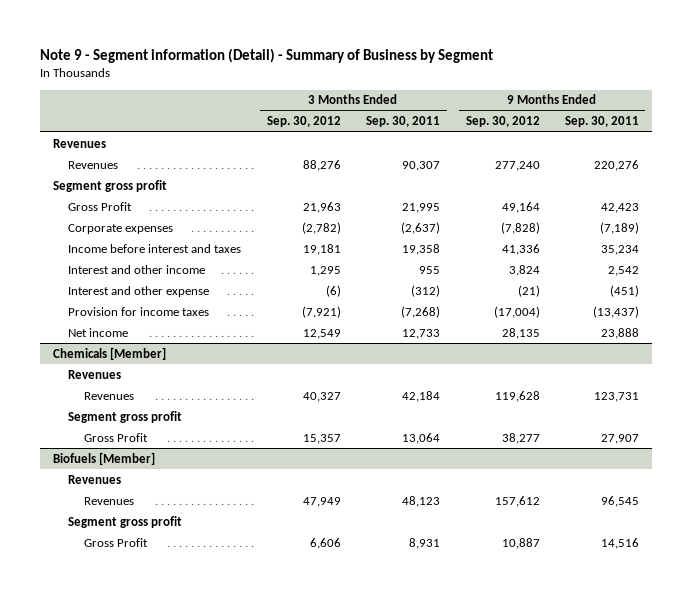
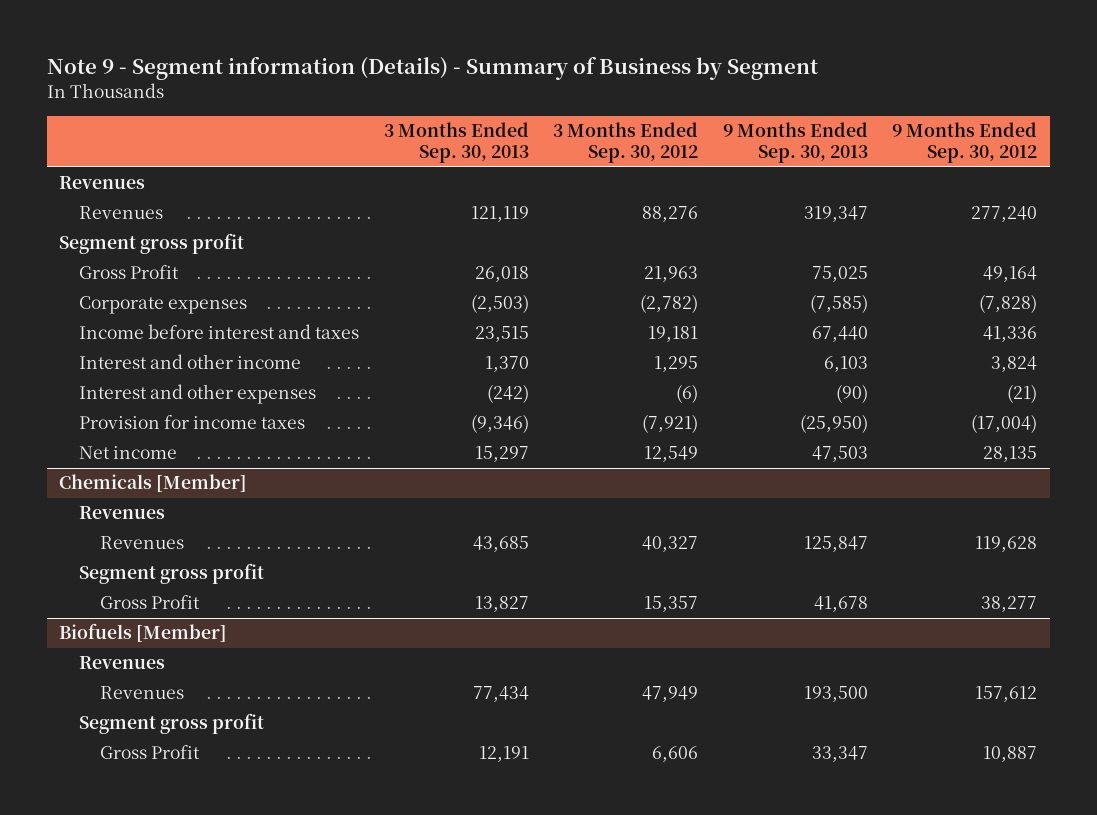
[40,47,494,63] Note 9 - Segment information (Detail) - Summary of Business by Segment -> [46,57,818,81] Note 9 - Segment information (Details) - Summary of Business by Segment
[366,116,441,128] Sep. 30, 2011 -> none
[565,116,640,128] Sep. 30, 2011 -> none
none -> [383,122,529,164] 3 Months Ended Sep. 30, 2013
none -> [722,122,868,164] 9 Months Ended Sep. 30, 2013
[68,285,210,297] Interest and other expense -> [79,384,317,405] Interest and other expenses

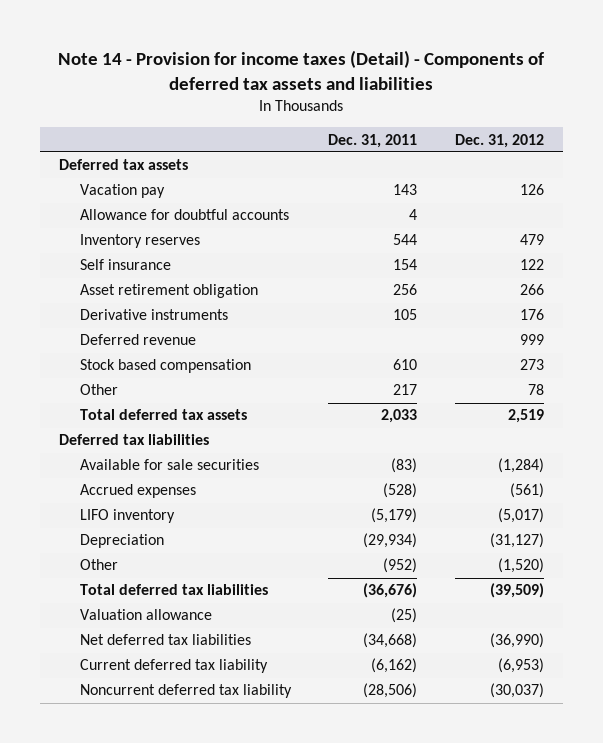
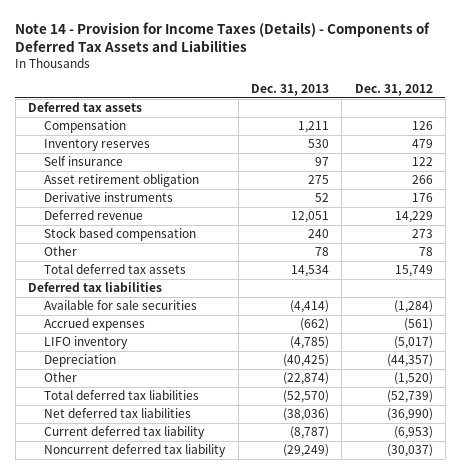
[58,50,545,90] Note 14 - Provision for income taxes (Detail) - Components of deferred tax assets and liabilities -> [15,21,431,53] Note 14 - Provision for Income Taxes (Details) - Components of Deferred Tax Assets and Liabilities
[328,133,418,148] Dec. 31, 2011 -> none
none -> [250,84,329,97] Dec. 31, 2013
[79,209,289,221] Allowance for doubtful accounts -> none
[79,184,165,199] Vacation pay -> [44,120,127,134] Compensation
[519,334,544,346] 999 -> [394,211,433,224] 14,229
[507,409,544,424] 2,519 -> [394,265,433,278] 15,749
[489,533,544,549] (31,127) -> [386,354,433,368] (44,357)
[79,609,212,621] Valuation allowance -> none
[489,583,544,599] (39,509) -> [386,390,433,404] (52,739)

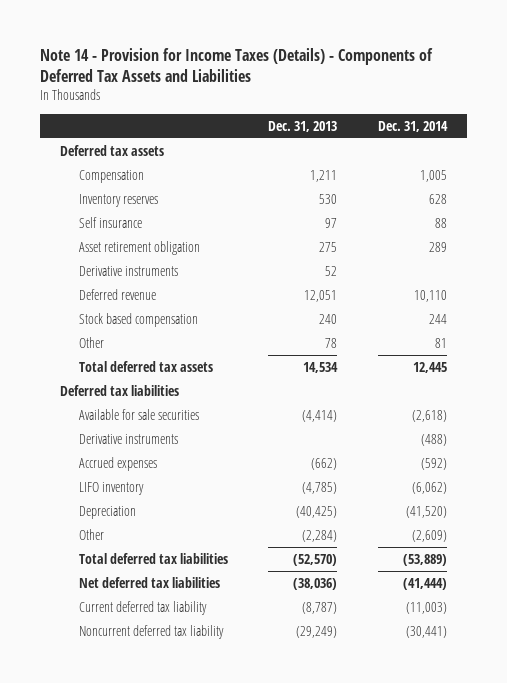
[354,84,433,97] Dec. 31, 2012 -> none
none -> [378,120,449,132] Dec. 31, 2014
none -> [78,433,178,444] Derivative instruments
[282,372,329,386] (22,874) -> [302,529,338,542] (2,284)

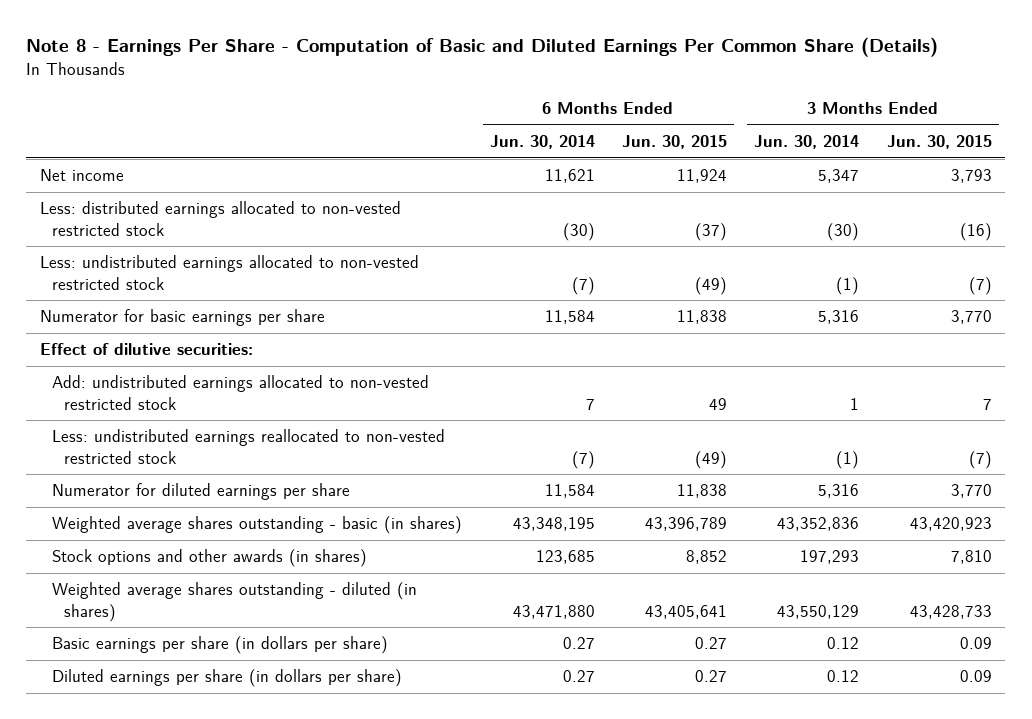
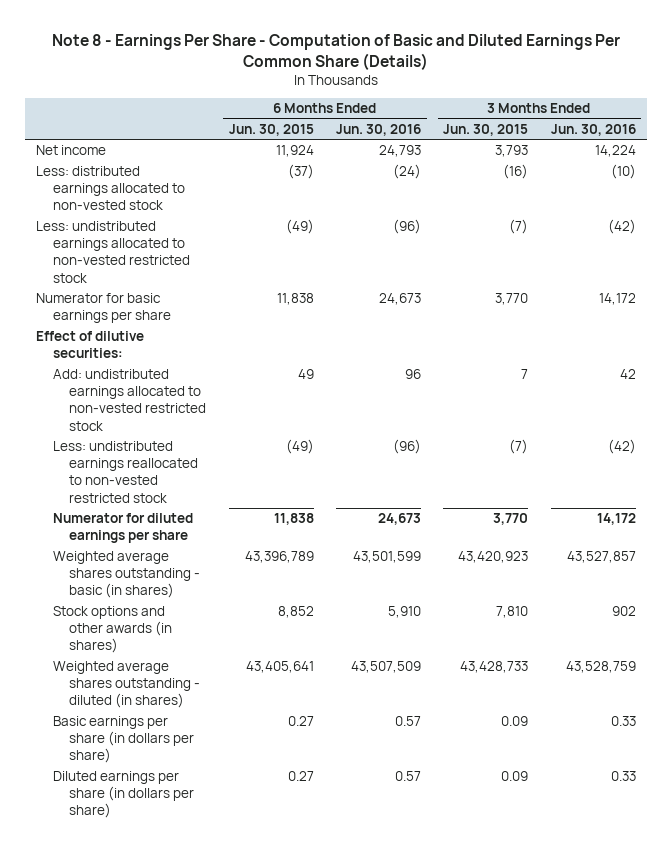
[489,135,595,150] Jun. 30, 2014 -> none
[754,135,860,150] Jun. 30, 2014 -> none
none -> [335,123,421,136] Jun. 30, 2016
none -> [550,123,636,136] Jun. 30, 2016
[40,201,402,236] Less: distributed earnings allocated to non-vested restricted stock -> [36,166,185,211] Less: distributed earnings allocated to non-vested stock

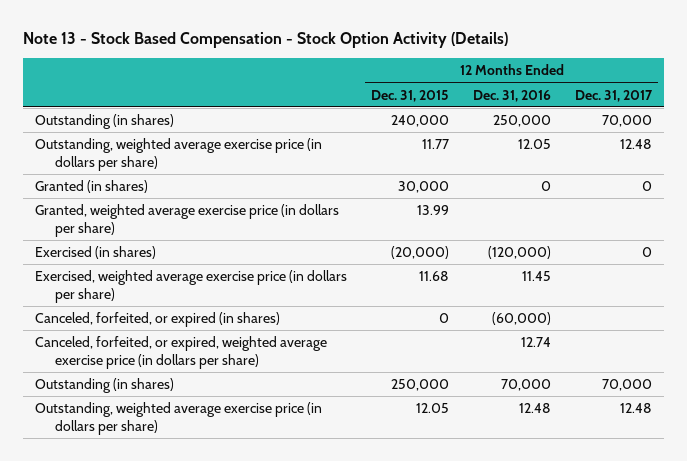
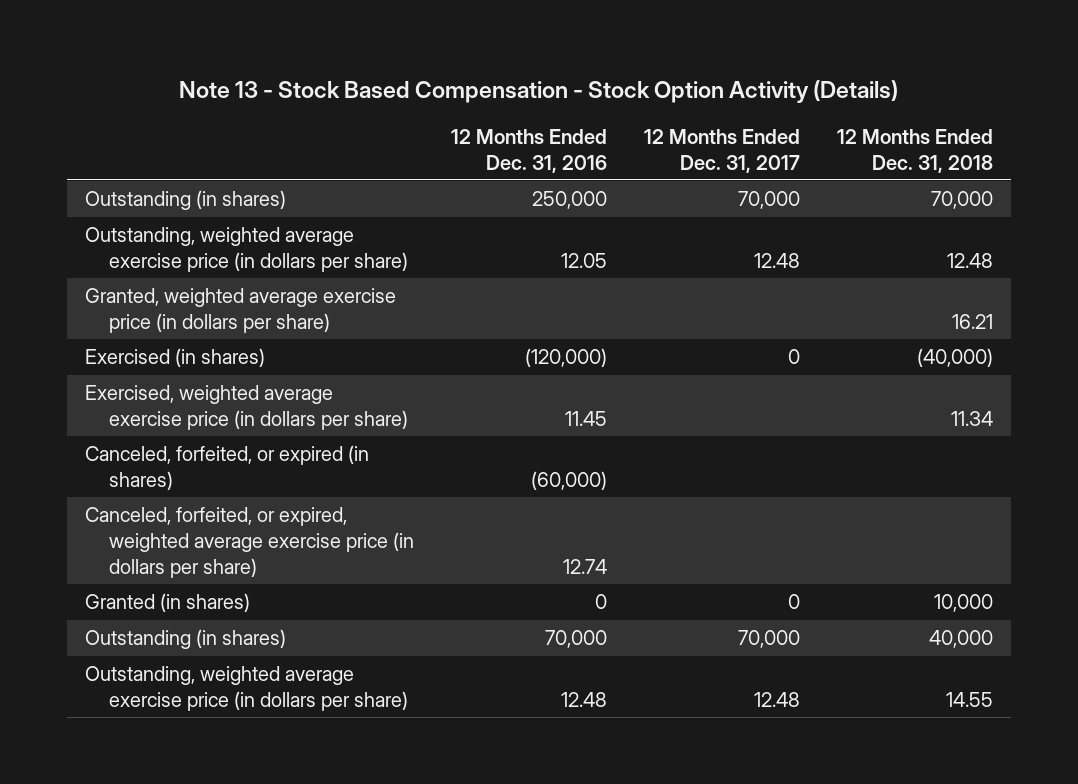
[370,89,449,102] Dec. 31, 2015 -> none
none -> [836,128,993,173] 12 Months Ended Dec. 31, 2018
[34,180,148,194] Granted (in shares) -> [85,593,251,613] Granted (in shares)

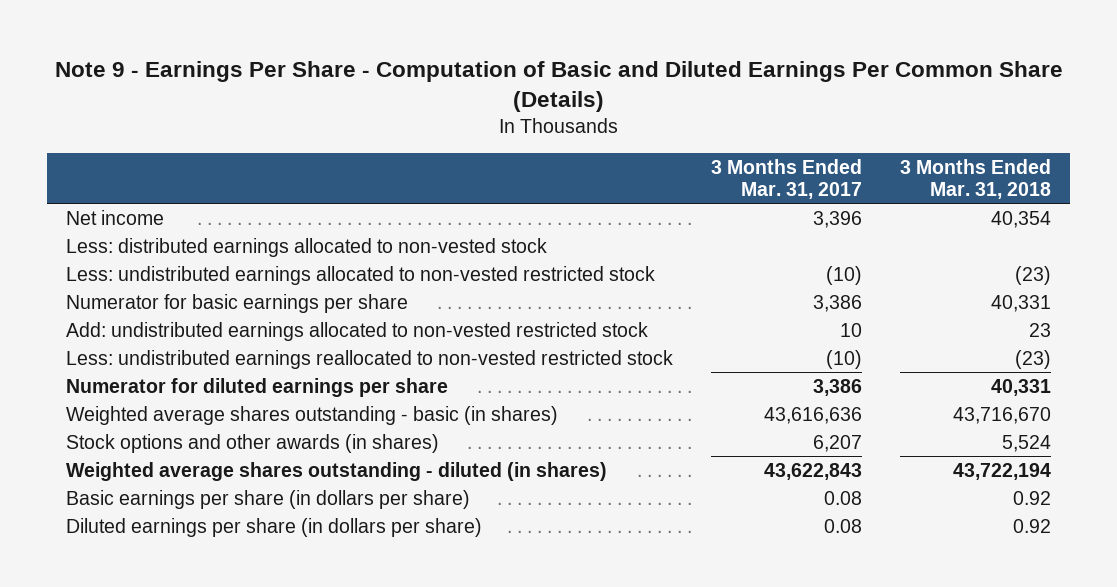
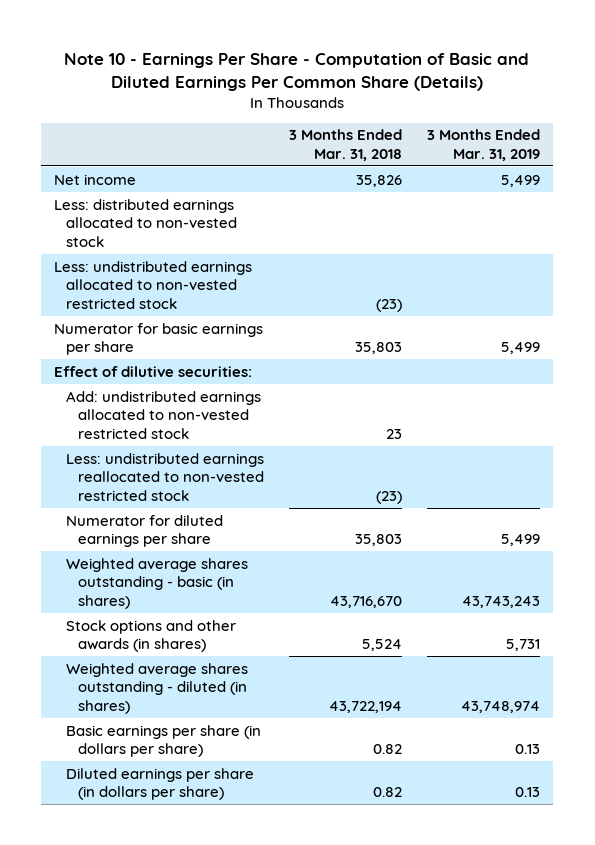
[54,60,1063,113] Note 9 - Earnings Per Share - Computation of Basic and Diluted Earnings Per Common Share (Details) -> [64,52,530,91] Note 10 - Earnings Per Share - Computation of Basic and Diluted Earnings Per Common Share (Details)
[711,158,863,200] 3 Months Ended Mar. 31, 2017 -> none
none -> [427,129,541,161] 3 Months Ended Mar. 31, 2019
[991,210,1052,228] 40,354 -> [356,174,403,187] 35,826
[991,294,1052,312] 40,331 -> [355,342,403,355] 35,803
none -> [54,365,253,377] Effect of dilutive securities:
[991,378,1052,396] 40,331 -> [355,534,403,547] 35,803
[1013,490,1052,505] 0.92 -> [373,744,403,755] 0.82
[1013,518,1052,533] 0.92 -> [373,787,403,798] 0.82

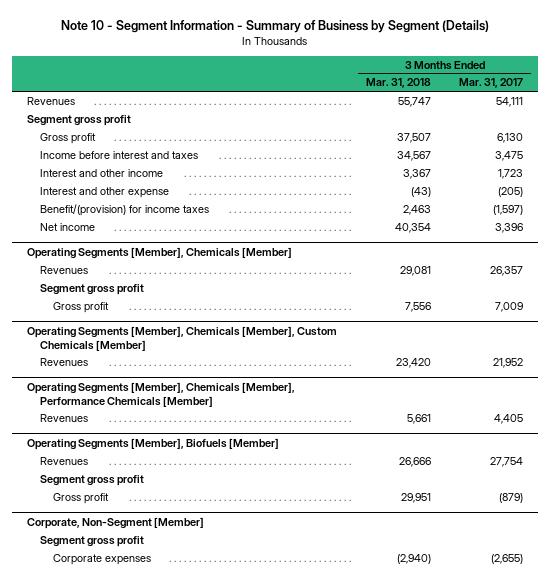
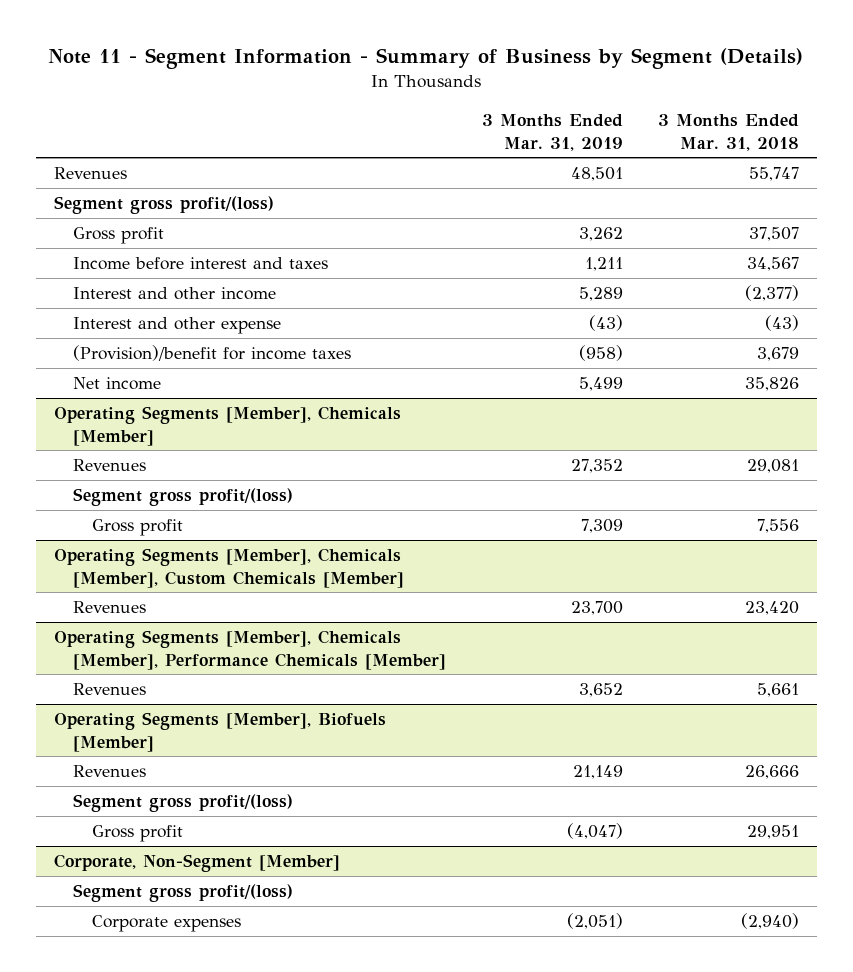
[61,19,490,33] Note 10 - Segment Information - Summary of Business by Segment (Details) -> [48,48,804,70] Note 11 - Segment Information - Summary of Business by Segment (Details)
[459,78,524,89] Mar. 31, 2017 -> none
none -> [481,113,623,151] 3 Months Ended Mar. 31, 2019
[26,114,131,126] Segment gross profit -> [53,195,274,214] Segment gross profit/(loss)
[402,168,431,179] 3,367 -> [745,284,800,301] (2,377)
[40,203,210,216] Benefit/(provision) for income taxes -> [72,344,351,361] (Provision)/benefit for income taxes
[402,204,431,215] 2,463 -> [757,346,800,361] 3,679
[394,222,431,233] 40,354 -> [745,376,800,391] 35,826
[40,283,145,295] Segment gross profit -> [72,487,293,506] Segment gross profit/(loss)
[40,474,145,486] Segment gross profit -> [72,793,293,812] Segment gross profit/(loss)
[40,535,145,547] Segment gross profit -> [72,883,293,902] Segment gross profit/(loss)

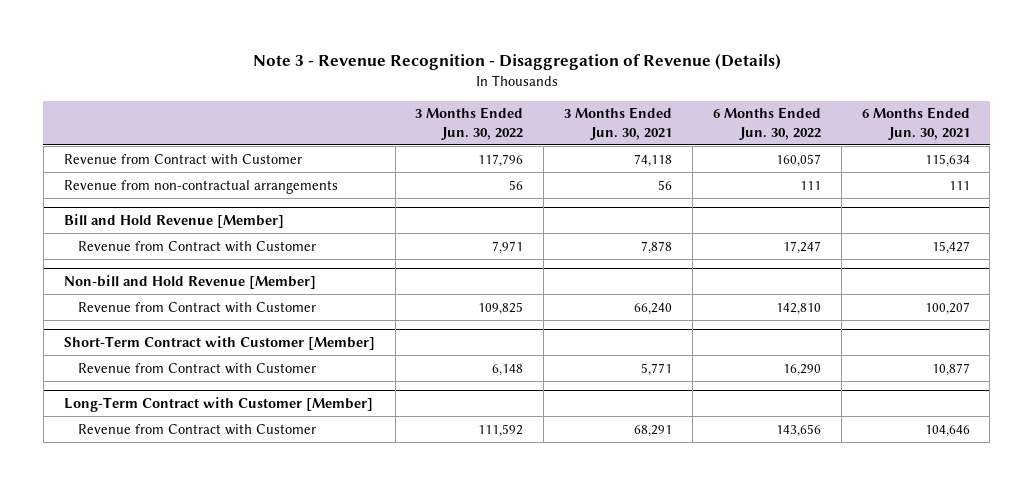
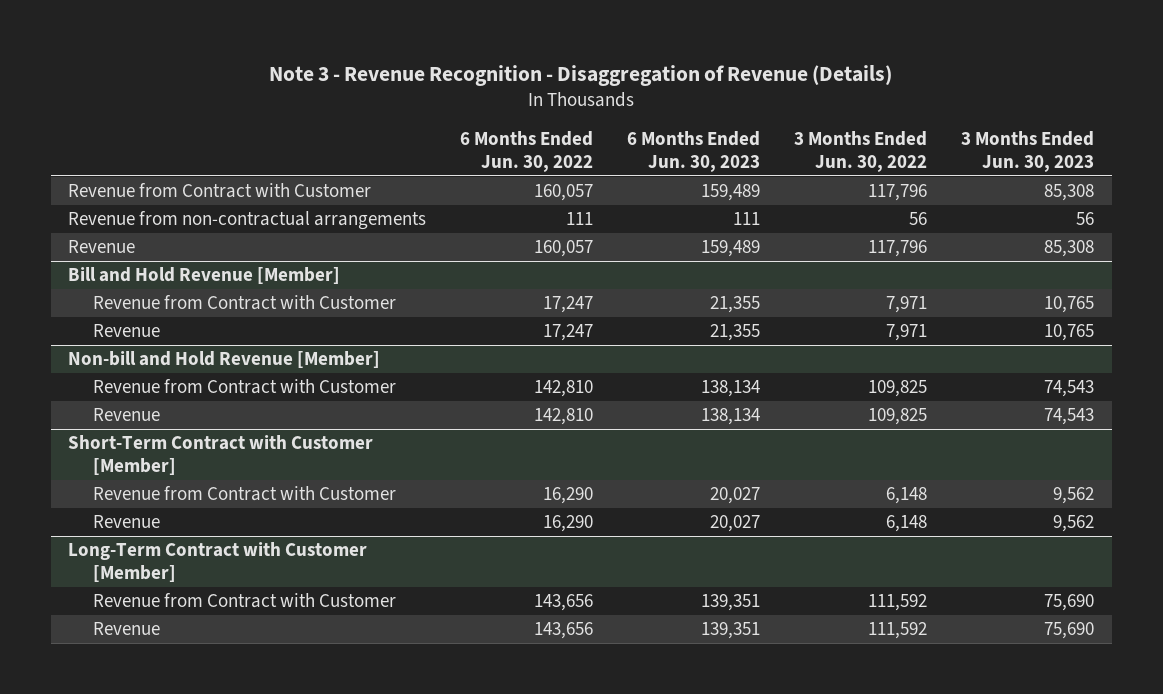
[564,107,673,140] 3 Months Ended Jun. 30, 2021 -> none
[861,107,970,140] 6 Months Ended Jun. 30, 2021 -> none
none -> [627,130,761,173] 6 Months Ended Jun. 30, 2023
none -> [961,130,1095,173] 3 Months Ended Jun. 30, 2023
none -> [68,240,136,254] Revenue
none -> [92,324,160,338] Revenue
none -> [92,408,160,422] Revenue
none -> [92,515,160,529] Revenue
none -> [92,622,160,636] Revenue

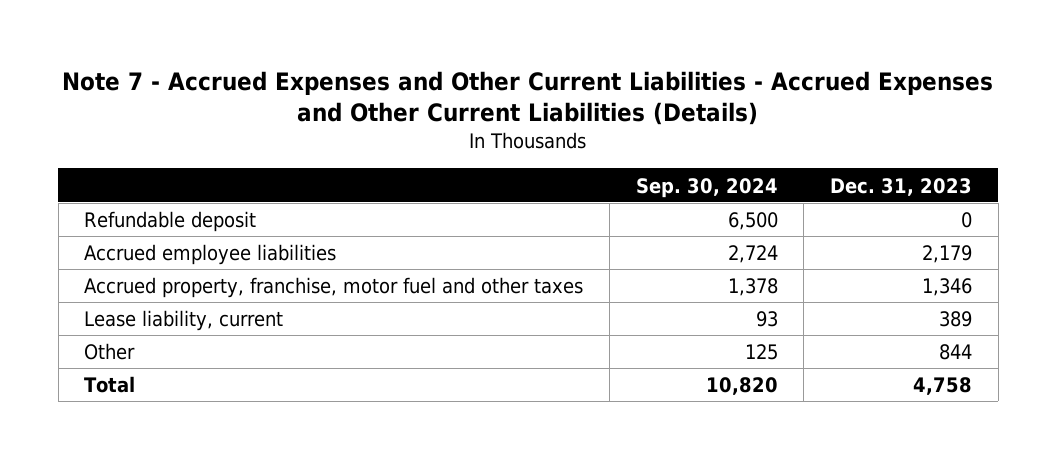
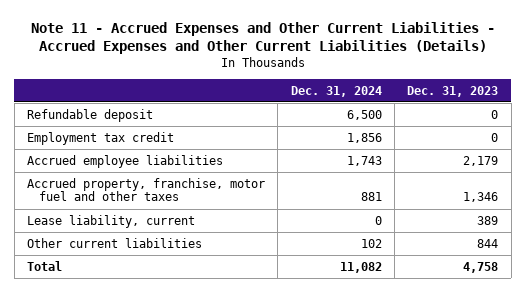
[62,70,994,125] Note 7 - Accrued Expenses and Other Current Liabilities - Accrued Expenses and Other Current Liabilities (Details) -> [30,21,495,55] Note 11 - Accrued Expenses and Other Current Liabilities - Accrued Expenses and Other Current Liabilities (Details)
[635,177,778,198] Sep. 30, 2024 -> none
none -> [290,85,382,97] Dec. 31, 2024
none -> [27,131,175,145] Employment tax credit
[84,343,136,361] Other -> [27,237,203,248] Other current liabilities

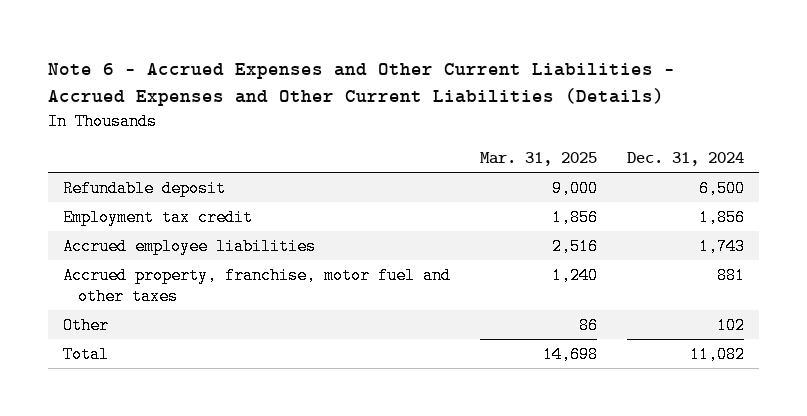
[30,21,495,55] Note 11 - Accrued Expenses and Other Current Liabilities - Accrued Expenses and Other Current Liabilities (Details) -> [47,62,675,107] Note 6 - Accrued Expenses and Other Current Liabilities - Accrued Expenses and Other Current Liabilities (Details)
[407,85,499,97] Dec. 31, 2023 -> none
none -> [479,152,597,167] Mar. 31, 2025
[27,214,196,228] Lease liability, current -> none
[27,237,203,248] Other current liabilities -> [62,316,109,334] Other

